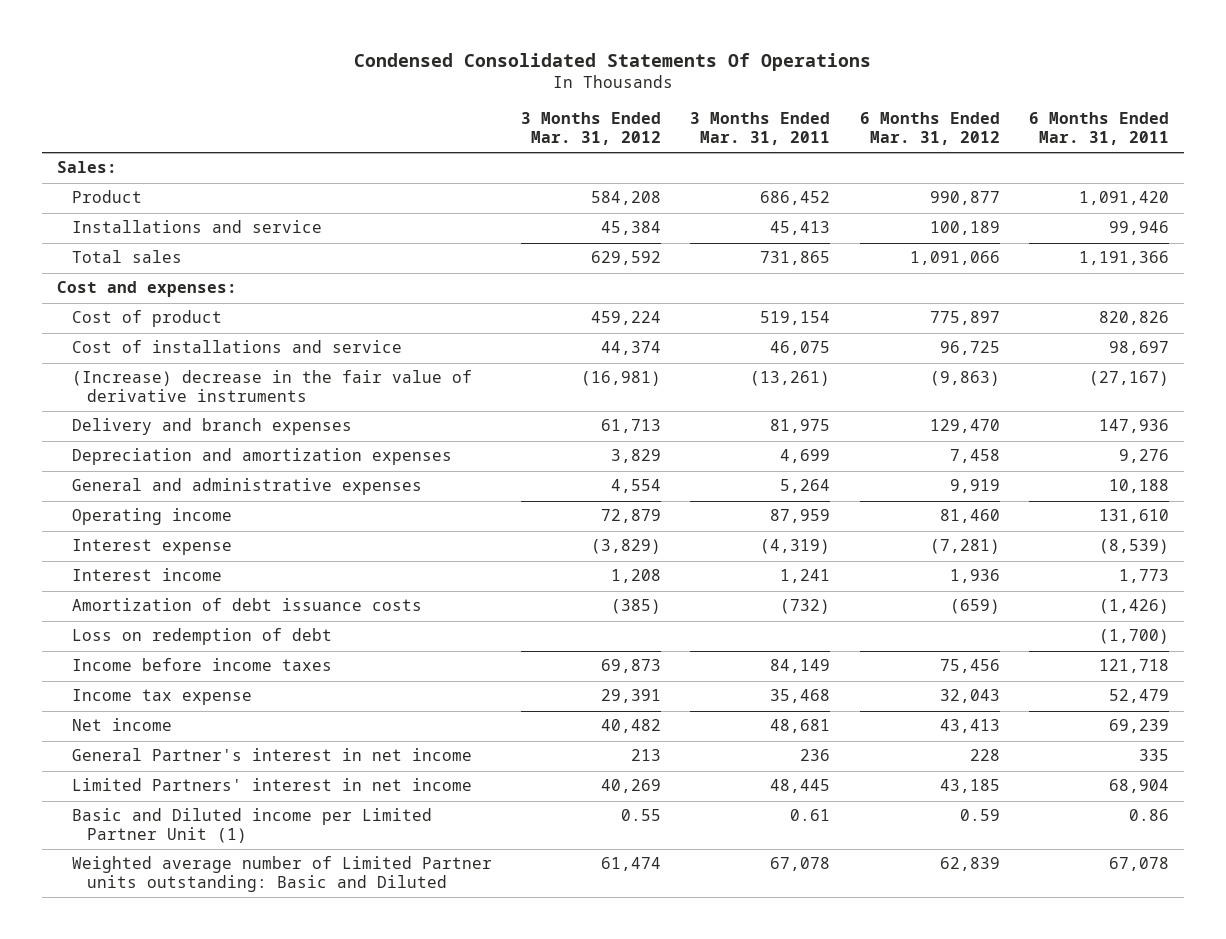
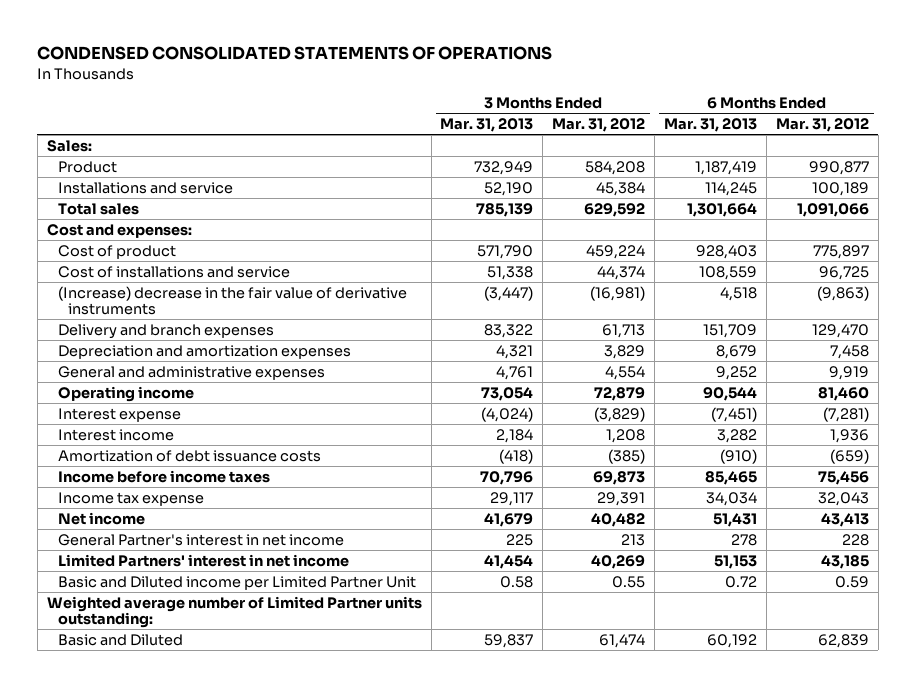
[353,52,871,71] Condensed Consolidated Statements Of Operations -> [37,46,553,61] CONDENSED CONSOLIDATED STATEMENTS OF OPERATIONS
[690,112,831,146] 3 Months Ended Mar. 31, 2011 -> none
[1028,112,1169,146] 6 Months Ended Mar. 31, 2011 -> none
none -> [440,117,534,132] Mar. 31, 2013
none -> [664,117,758,132] Mar. 31, 2013
[72,628,333,646] Loss on redemption of debt -> none
[72,808,433,844] Basic and Diluted income per Limited Partner Unit (1) -> [57,575,416,590] Basic and Diluted income per Limited Partner Unit
none -> [46,595,422,629] Weighted average number of Limited Partner units outstanding:
[72,856,493,893] Weighted average number of Limited Partner units outstanding: Basic and Diluted -> [57,633,183,646] Basic and Diluted

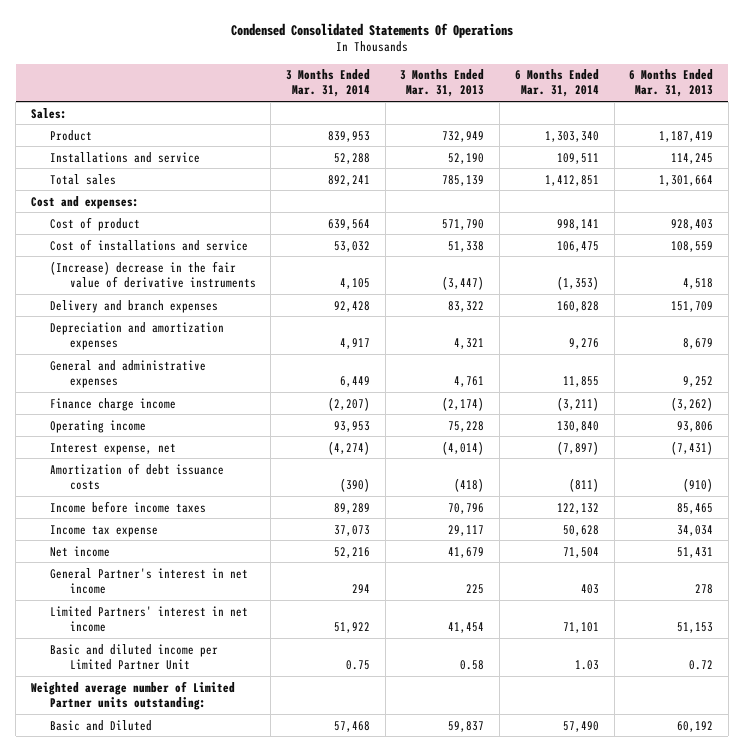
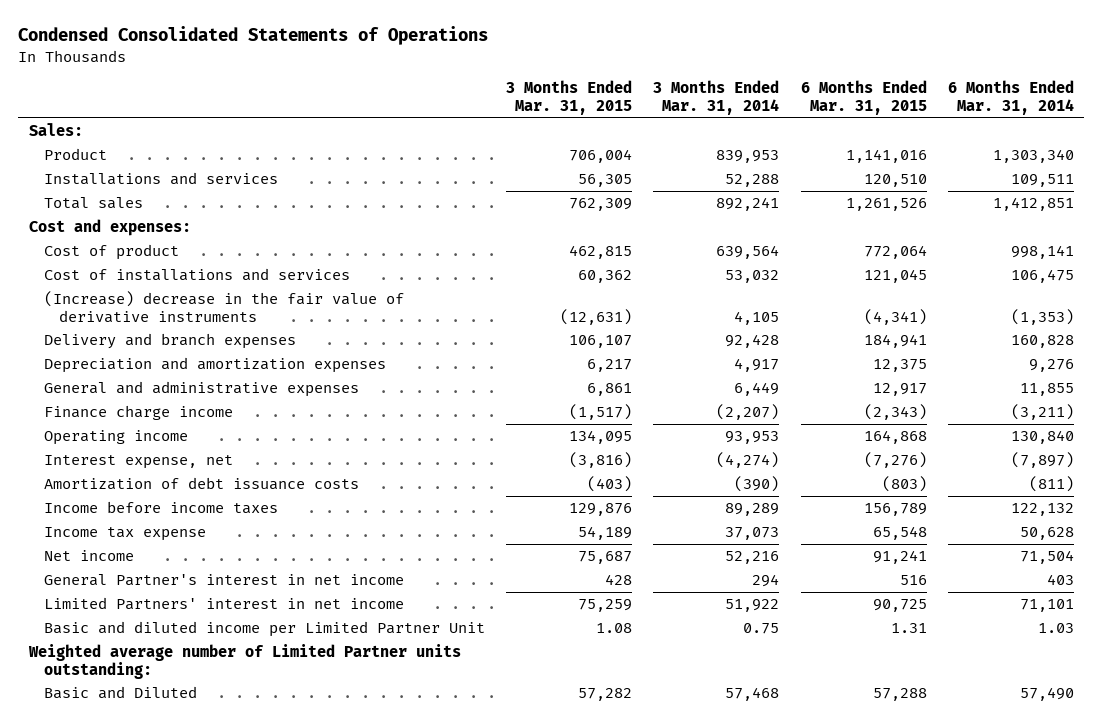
[230,22,513,38] Condensed Consolidated Statements Of Operations -> [18,26,489,46] Condensed Consolidated Statements of Operations
[400,69,485,98] 3 Months Ended Mar. 31, 2013 -> none
[629,69,714,98] 6 Months Ended Mar. 31, 2013 -> none
none -> [506,80,633,116] 3 Months Ended Mar. 31, 2015
none -> [800,80,927,116] 6 Months Ended Mar. 31, 2015
[50,151,201,163] Installations and service -> [44,171,279,185] Installations and services
[50,238,249,251] Cost of installations and service -> [44,267,351,281] Cost of installations and services

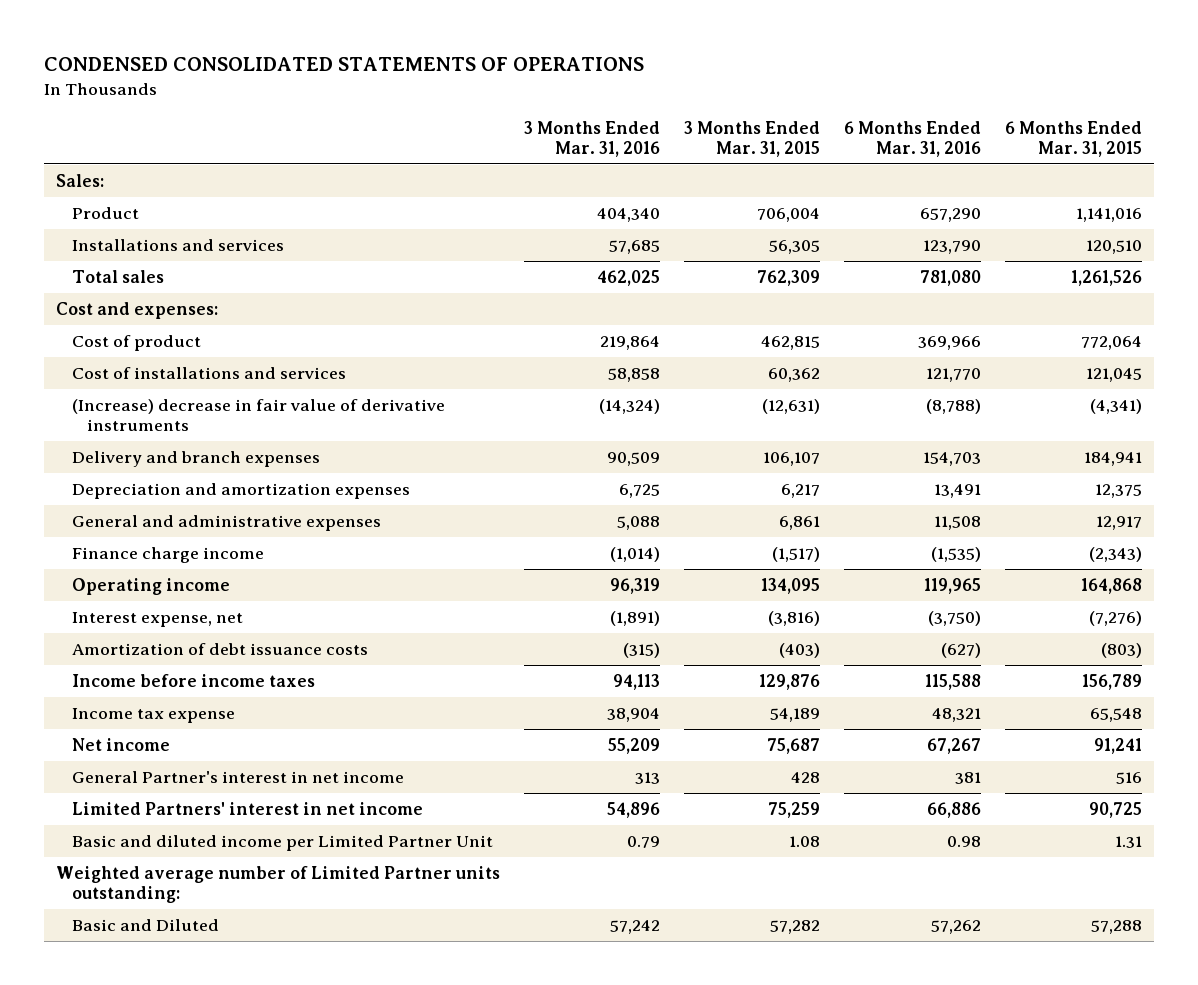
[18,26,489,46] Condensed Consolidated Statements of Operations -> [44,57,645,72] CONDENSED CONSOLIDATED STATEMENTS OF OPERATIONS
[653,80,780,116] 3 Months Ended Mar. 31, 2014 -> none
[947,80,1074,116] 6 Months Ended Mar. 31, 2014 -> none
none -> [524,120,661,157] 3 Months Ended Mar. 31, 2016
none -> [844,120,982,157] 6 Months Ended Mar. 31, 2016
[44,290,405,323] (Increase) decrease in the fair value of derivative instruments -> [71,398,445,432] (Increase) decrease in fair value of derivative instruments

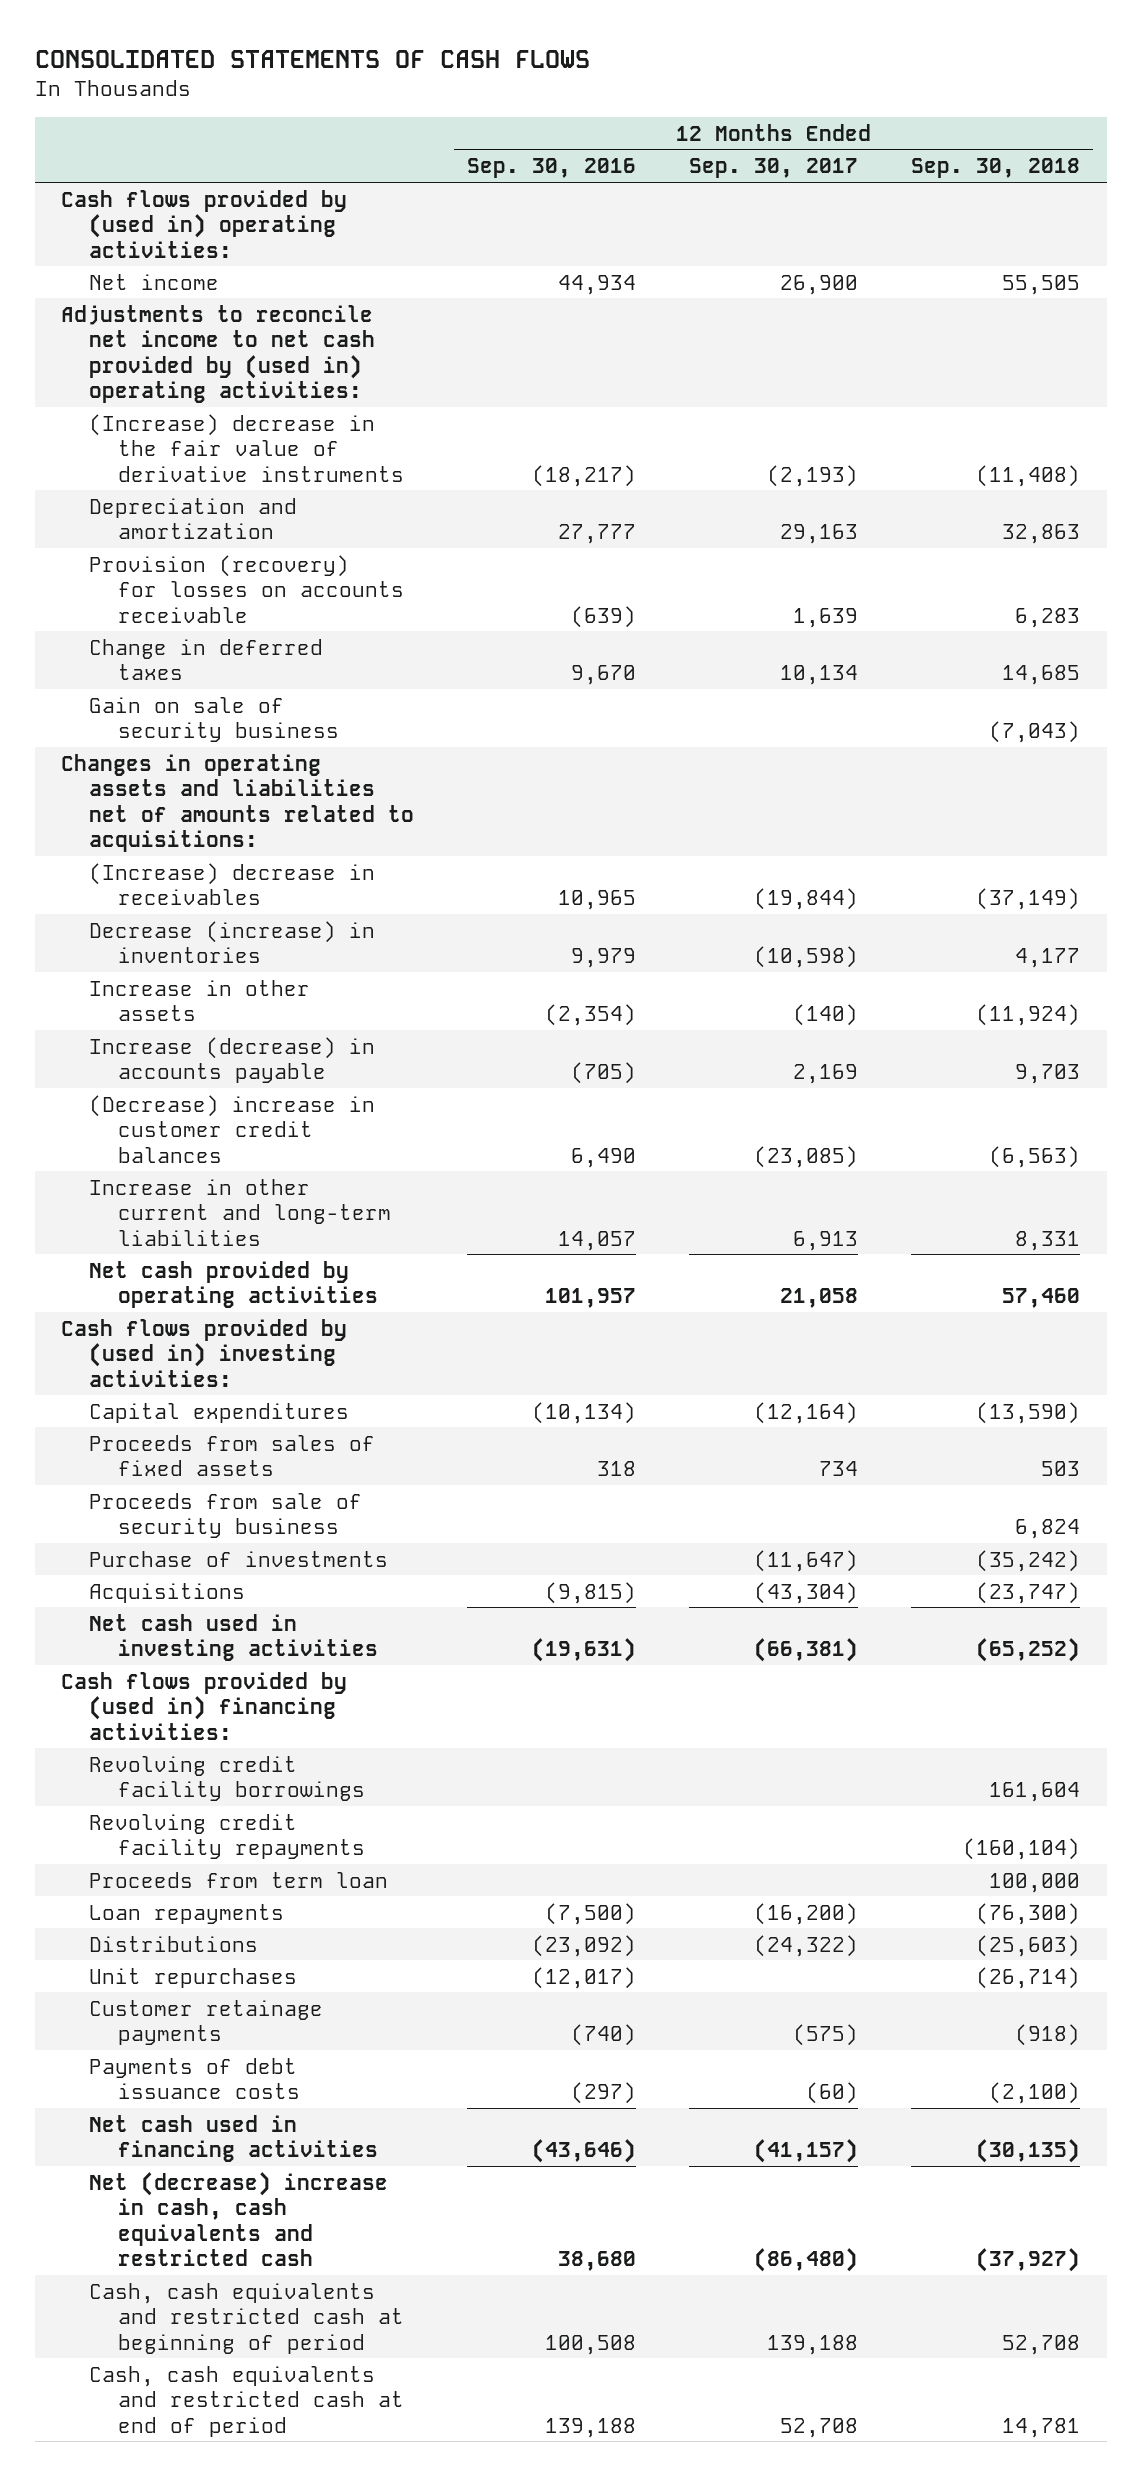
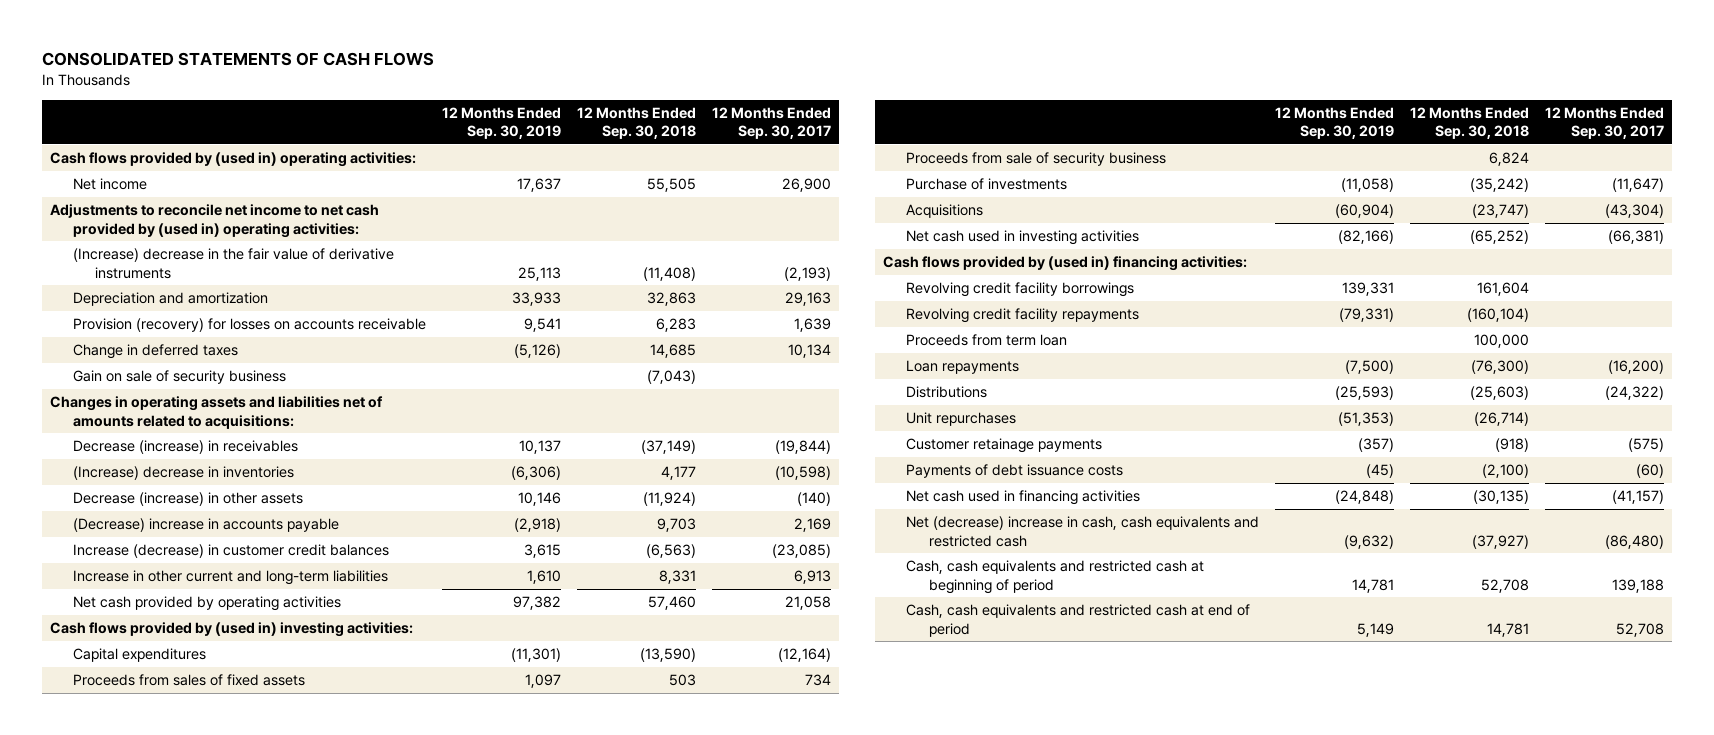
[467,158,637,179] Sep. 30, 2016 -> none
none -> [441,106,561,140] 12 Months Ended Sep. 30, 2019
[89,862,376,906] (Increase) decrease in receivables -> [72,440,298,455] Decrease (increase) in receivables
[89,920,376,964] Decrease (increase) in inventories -> [72,466,294,481] (Increase) decrease in inventories
[89,979,311,1022] Increase in other assets -> [72,492,303,507] Decrease (increase) in other assets
[89,1036,376,1084] Increase (decrease) in accounts payable -> [72,518,339,533] (Decrease) increase in accounts payable
[89,1094,376,1163] (Decrease) increase in customer credit balances -> [72,544,389,559] Increase (decrease) in customer credit balances

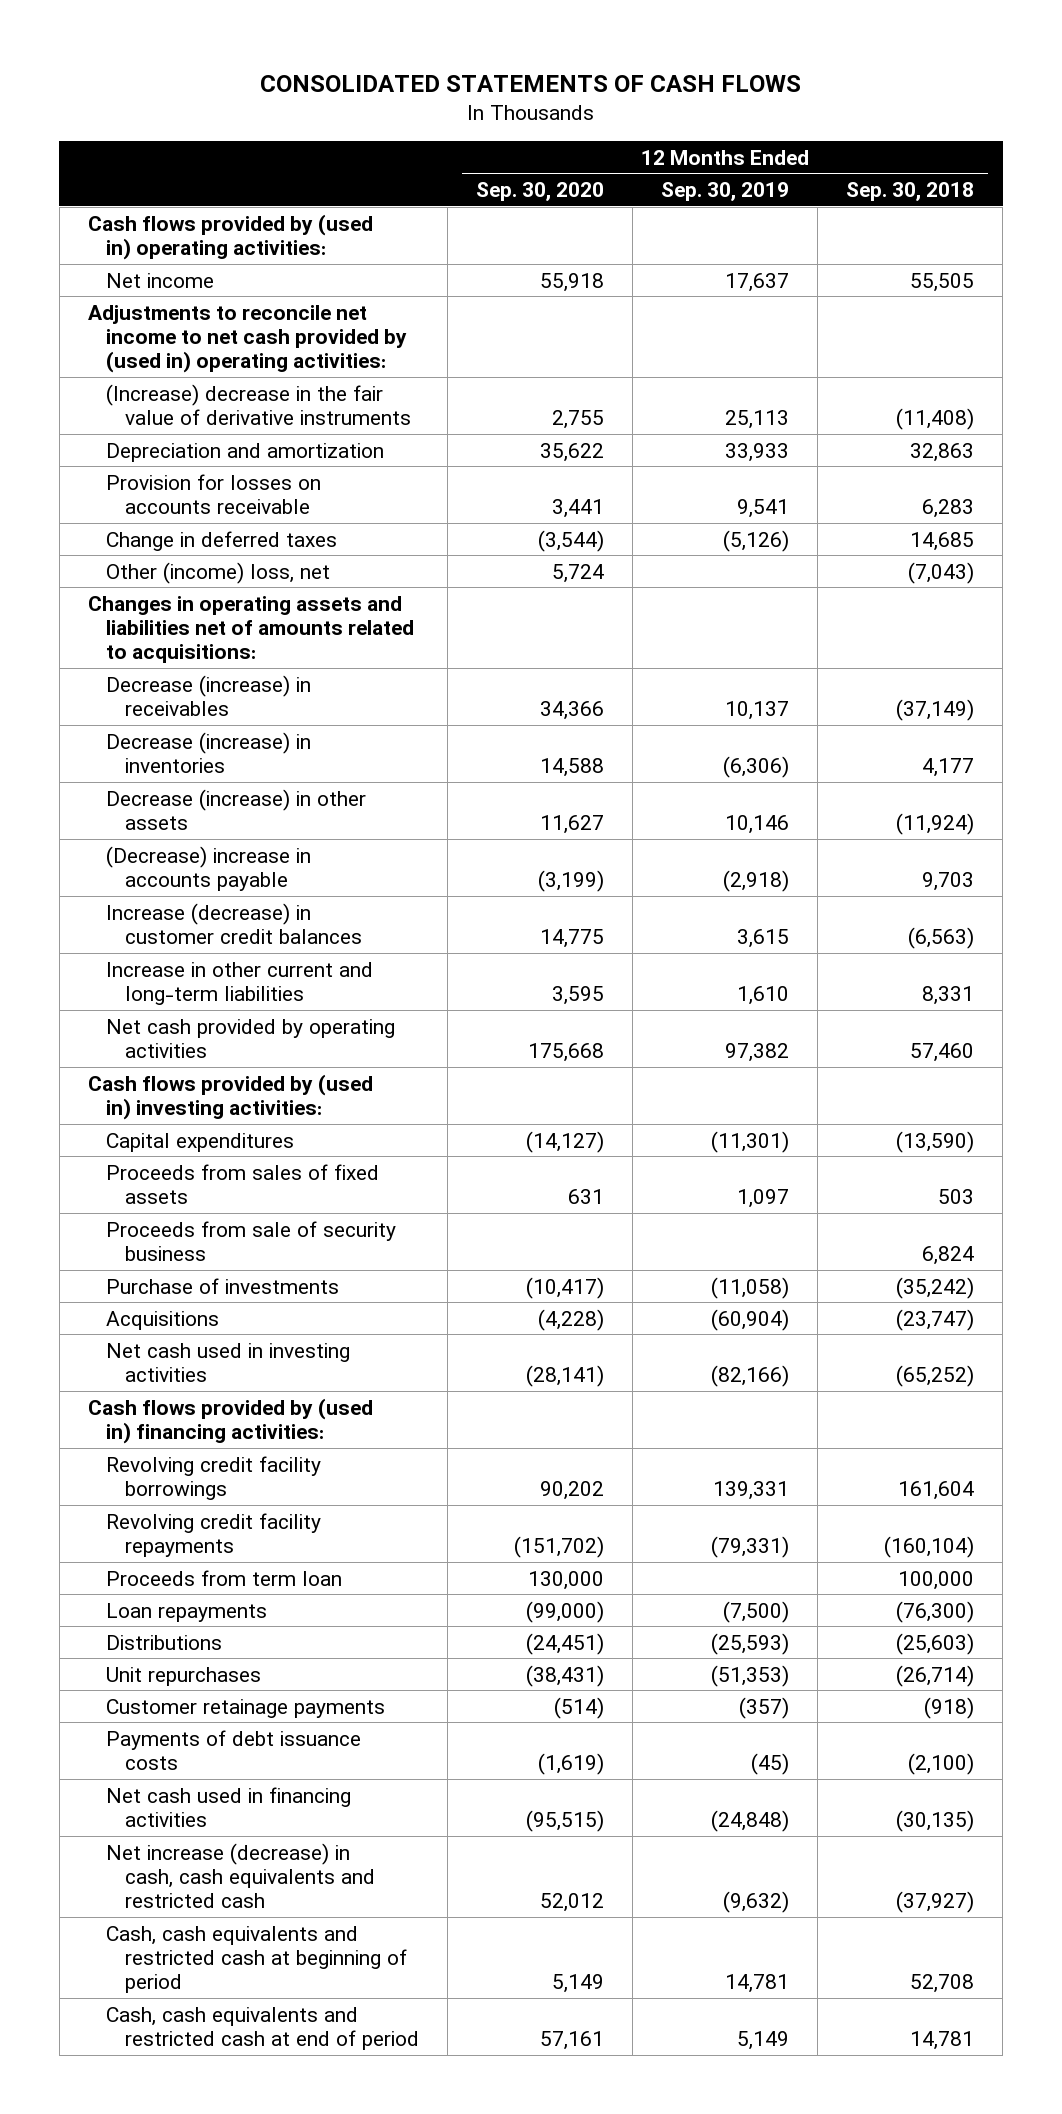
[711,106,831,140] 12 Months Ended Sep. 30, 2017 -> none
none -> [475,182,604,202] Sep. 30, 2020
[72,318,426,333] Provision (recovery) for losses on accounts receivable -> [106,473,322,514] Provision for losses on accounts receivable
[72,370,286,385] Gain on sale of security business -> [106,561,331,584] Other (income) loss, net
[72,466,294,481] (Increase) decrease in inventories -> [106,731,312,773] Decrease (increase) in inventories
[906,516,1260,547] Net (decrease) increase in cash, cash equivalents and restricted cash -> [106,1842,375,1909] Net increase (decrease) in cash, cash equivalents and restricted cash

